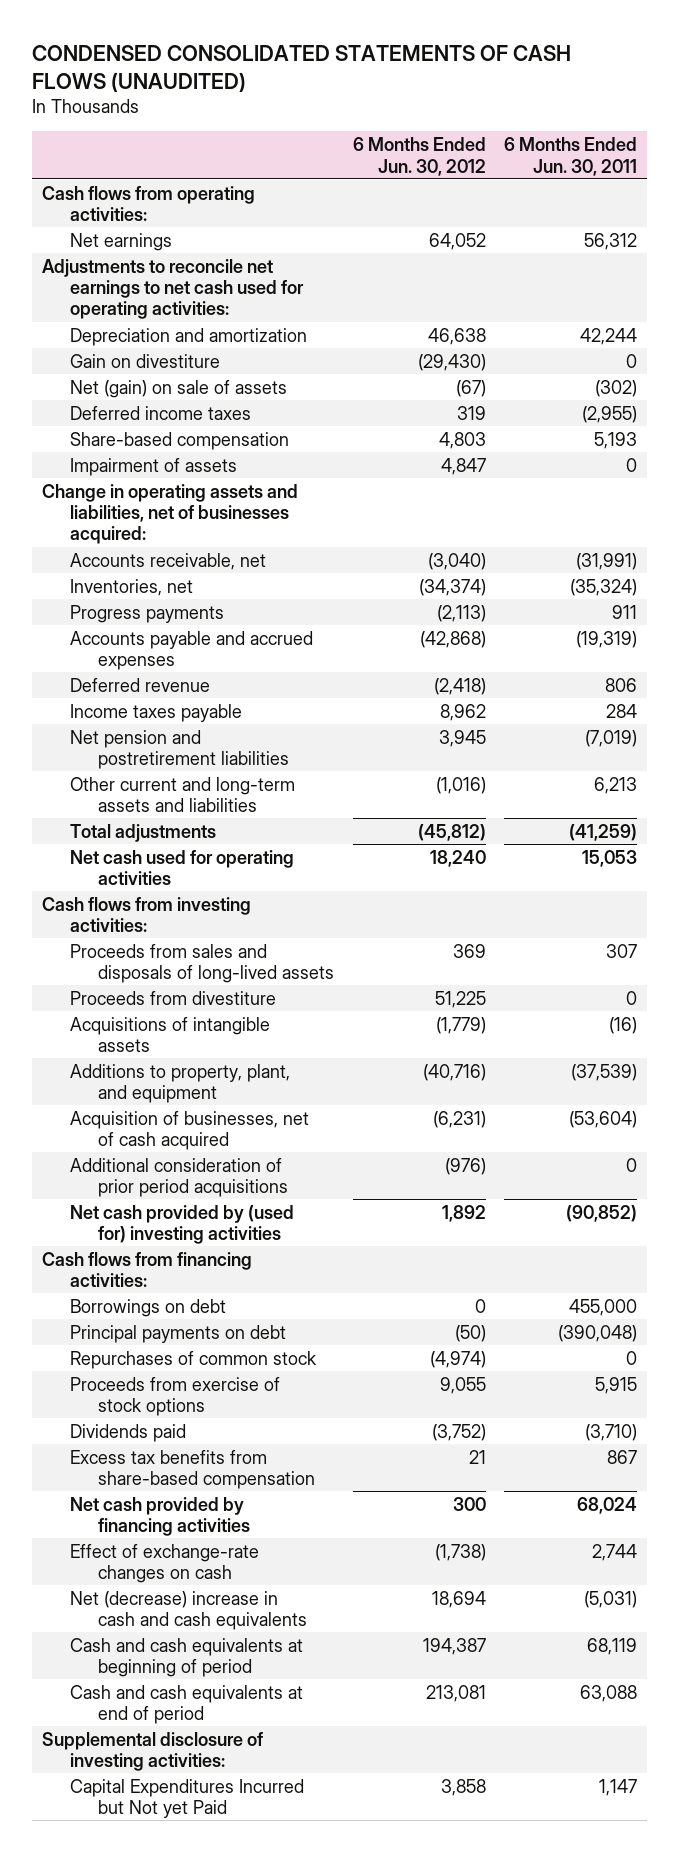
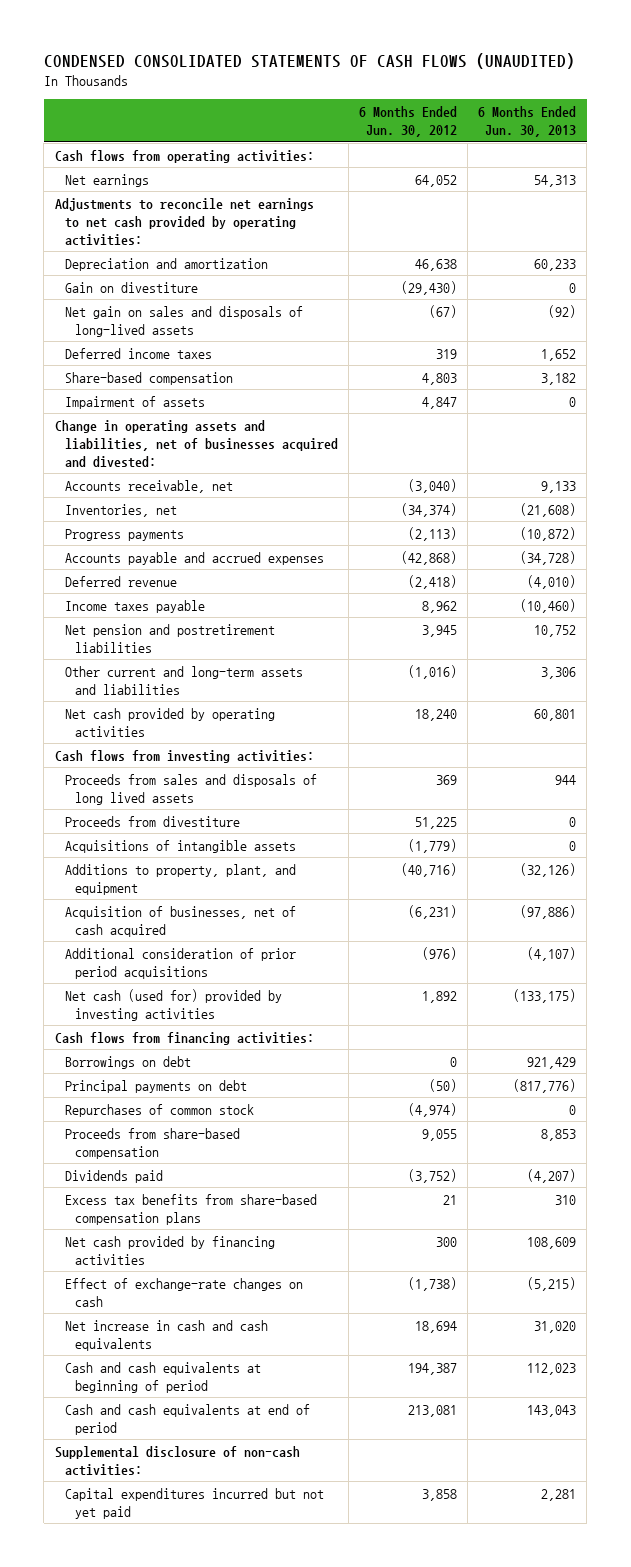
[504,137,638,176] 6 Months Ended Jun. 30, 2011 -> none
none -> [478,105,577,138] 6 Months Ended Jun. 30, 2013
[41,258,304,320] Adjustments to reconcile net earnings to net cash used for operating activities: -> [54,197,314,247] Adjustments to reconcile net earnings to net cash provided by operating activities:
[69,379,287,398] Net (gain) on sale of assets -> none
none -> [64,305,303,337] Net gain on sales and disposals of long-lived assets
[41,483,298,545] Change in operating assets and liabilities, net of businesses acquired: -> [54,419,338,469] Change in operating assets and liabilities, net of businesses acquired and divested:
[69,823,216,842] Total adjustments -> none
[69,849,294,886] Net cash used for operating activities -> [64,707,275,737] Net cash provided by operating activities
[69,943,335,984] Proceeds from sales and disposals of long-lived assets -> [64,773,317,805] Proceeds from sales and disposals of long lived assets
[69,1204,294,1245] Net cash provided by (used for) investing activities -> [64,988,282,1021] Net cash (used for) provided by investing activities
[69,1376,280,1417] Proceeds from exercise of stock options -> [64,1127,240,1159] Proceeds from share-based compensation
[69,1449,316,1490] Excess tax benefits from share-based compensation -> [64,1193,317,1225] Excess tax benefits from share-based compensation plans
[69,1590,308,1631] Net (decrease) increase in cash and cash equivalents -> [64,1319,268,1351] Net increase in cash and cash equivalents
[41,1731,263,1772] Supplemental disclosure of investing activities: -> [54,1445,300,1476] Supplemental disclosure of non-cash activities:
[69,1778,304,1819] Capital Expenditures Incurred but Not yet Paid -> [64,1487,324,1519] Capital expenditures incurred but not yet paid

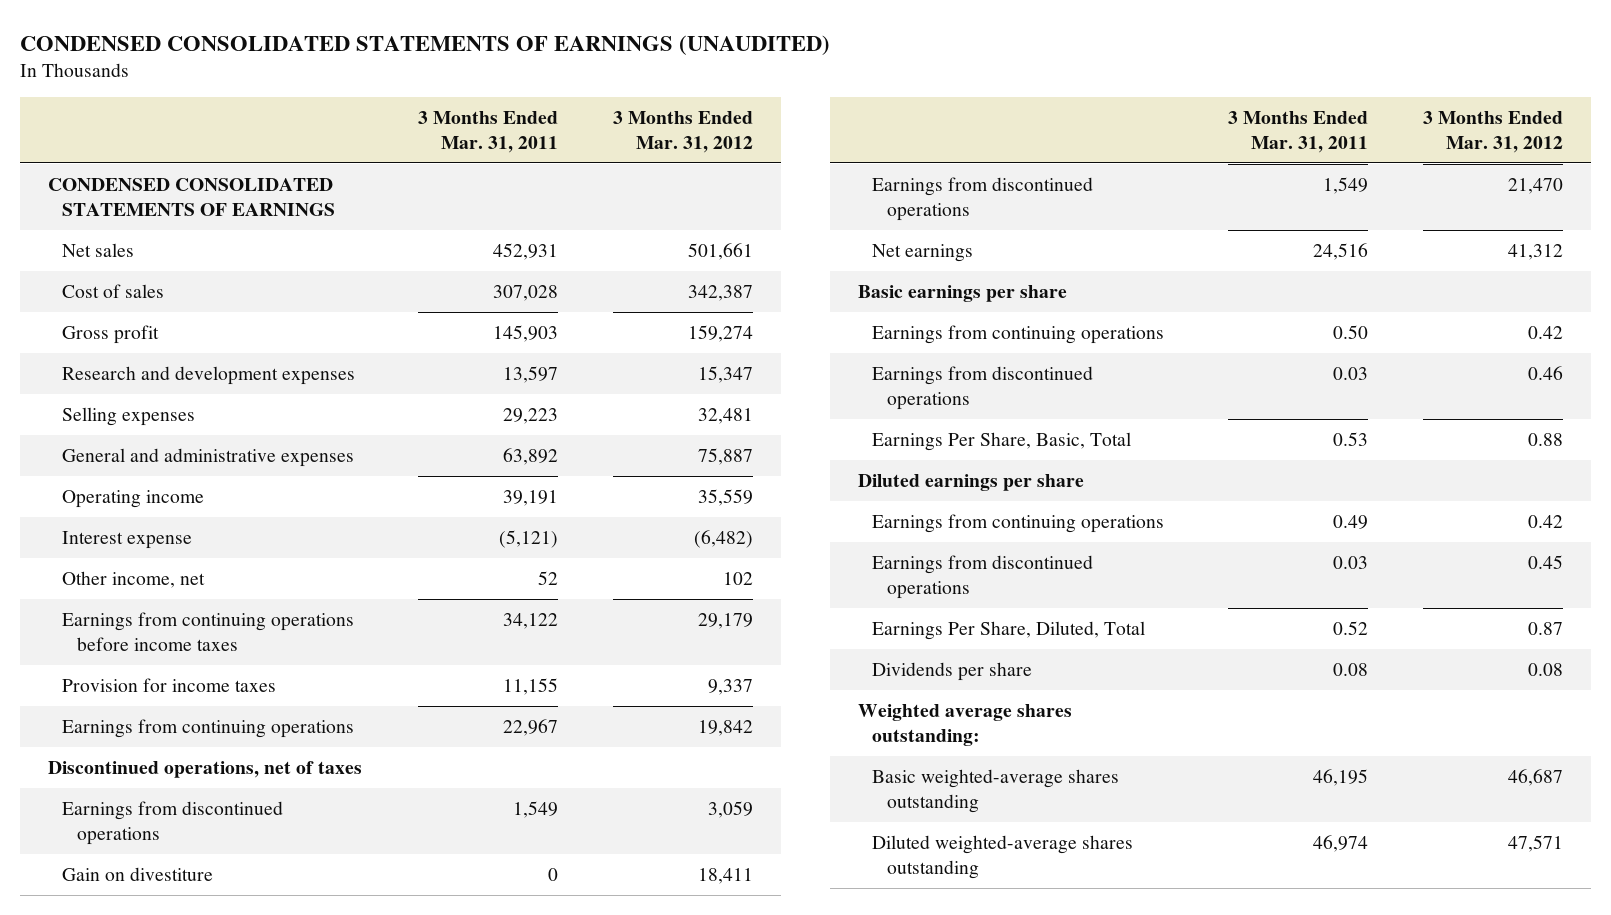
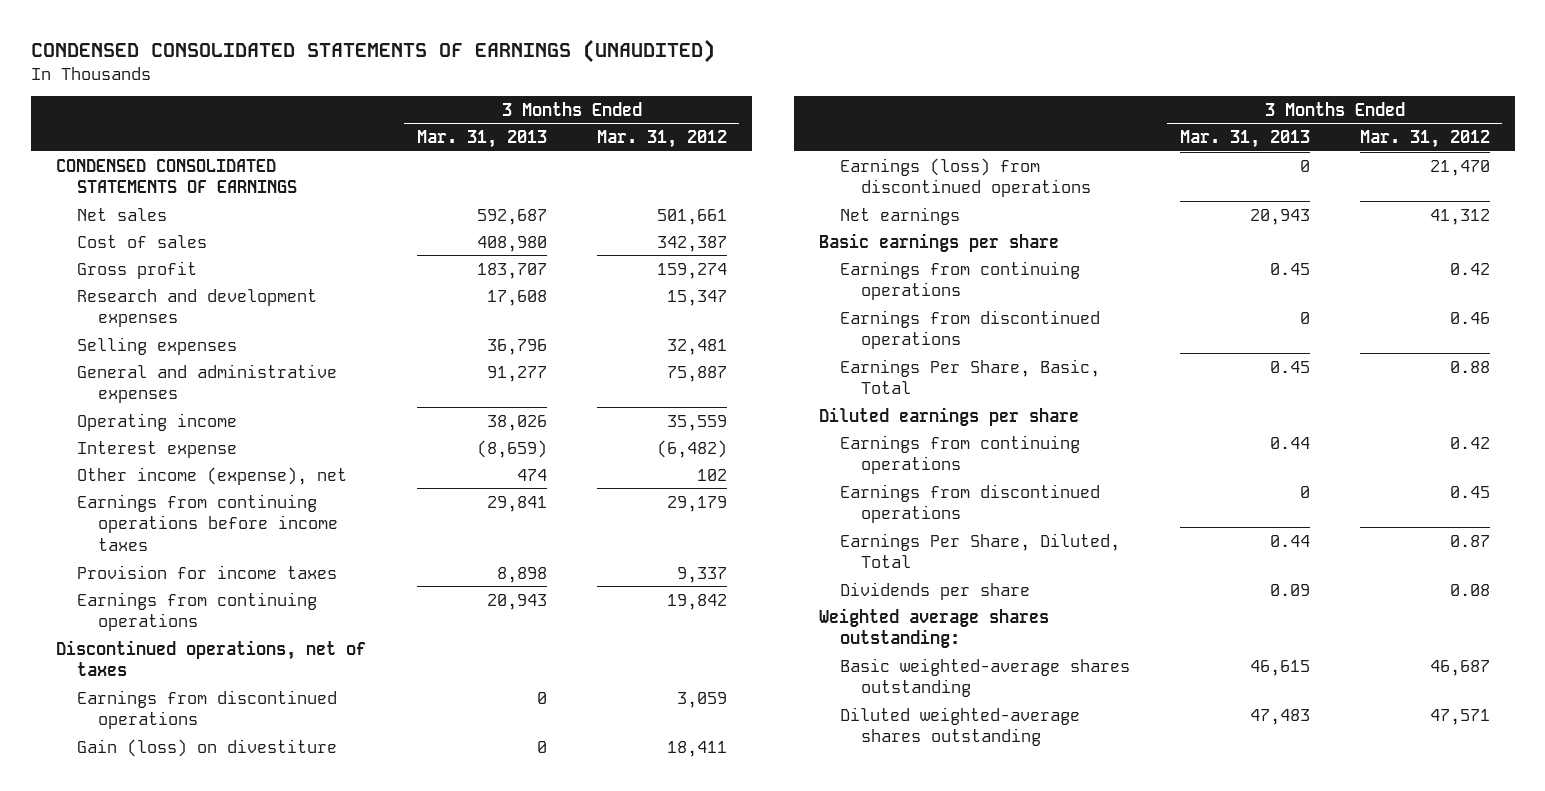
[417,110,558,153] 3 Months Ended Mar. 31, 2011 -> none
none -> [416,130,547,149] Mar. 31, 2013
[62,570,206,588] Other income, net -> [76,466,347,485] Other income (expense), net
[62,866,214,881] Gain on divestiture -> [76,738,337,757] Gain (loss) on divestiture
[872,176,1094,221] Earnings from discontinued operations -> [840,157,1092,198] Earnings (loss) from discontinued operations

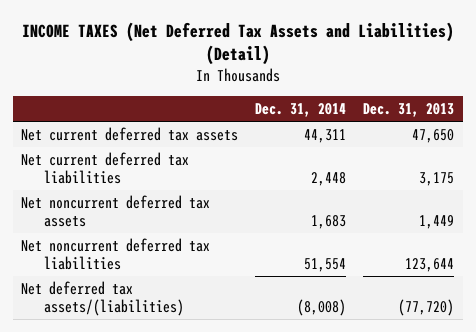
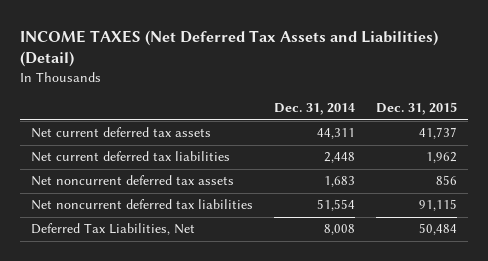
[363,103,455,118] Dec. 31, 2013 -> none
none -> [376,102,458,116] Dec. 31, 2015
[21,280,184,317] Net deferred tax assets/(liabilities) -> [30,223,195,236] Deferred Tax Liabilities, Net
[297,299,347,317] (8,008) -> [323,224,355,236] 8,008

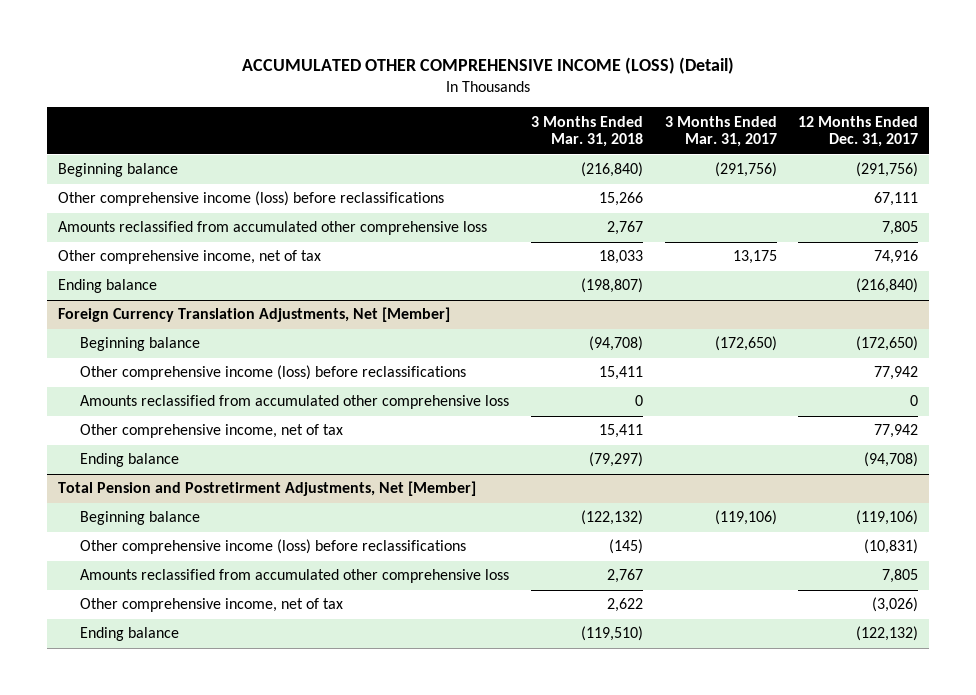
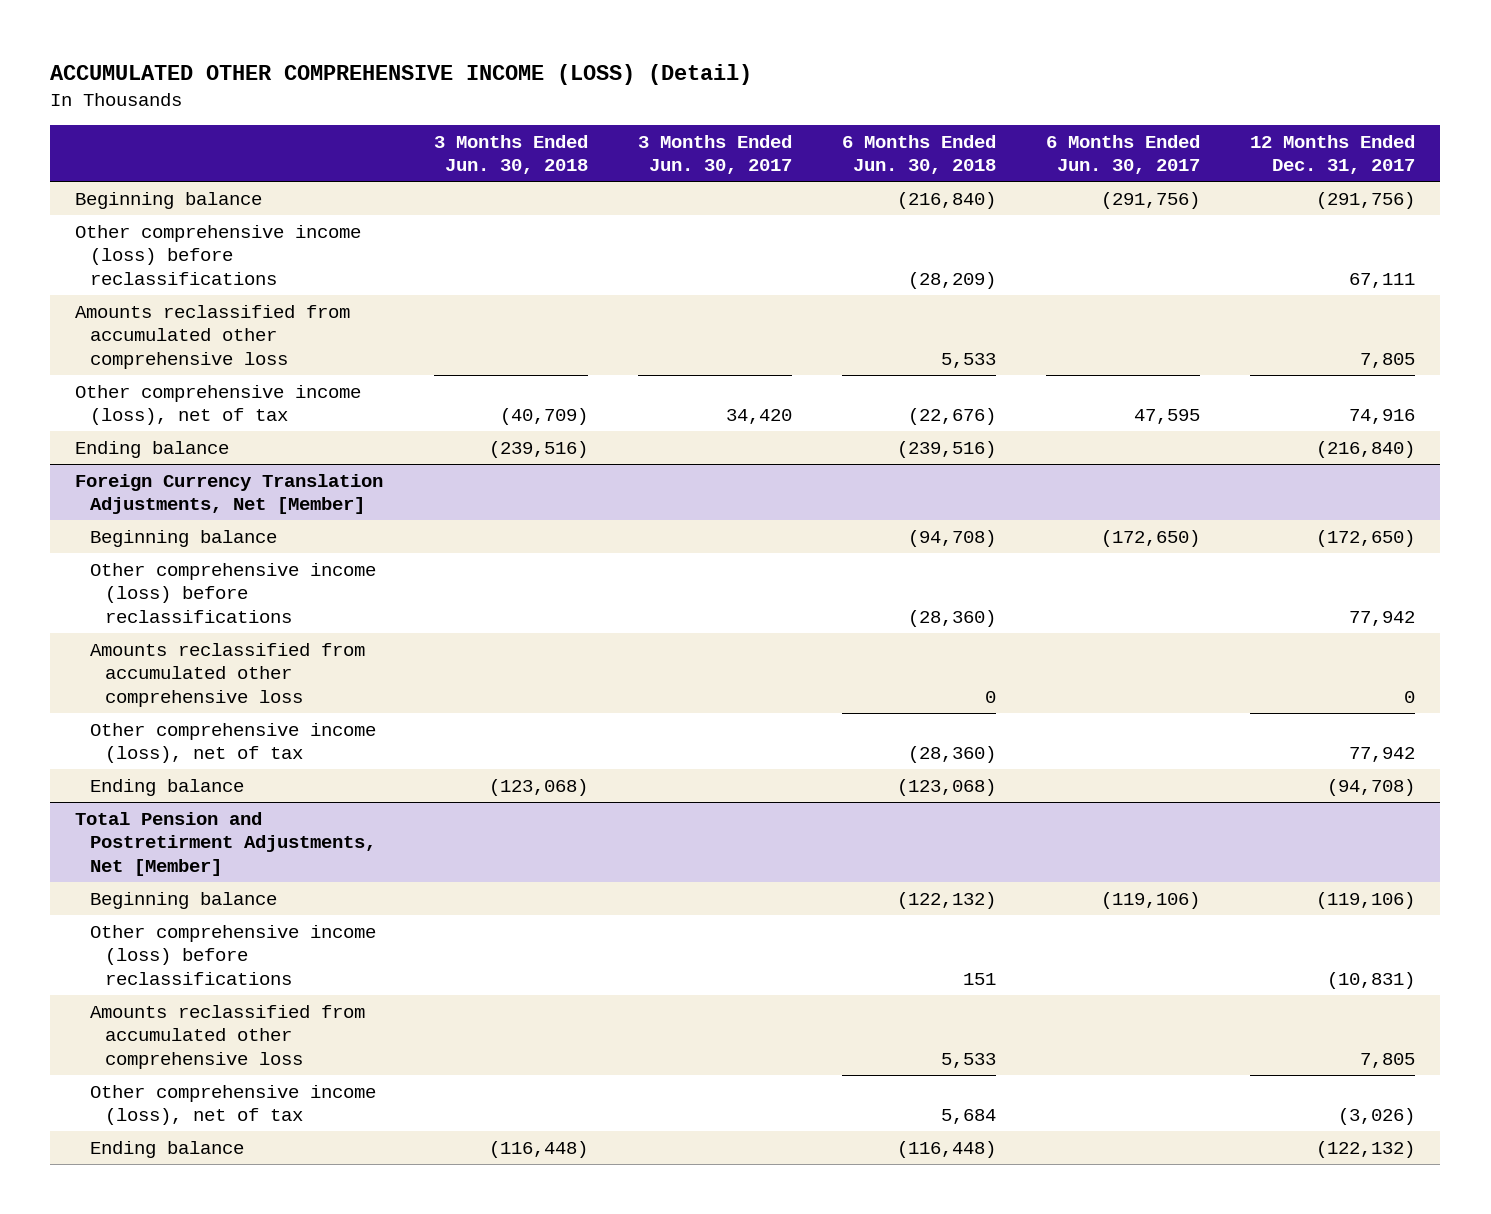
[531,115,644,148] 3 Months Ended Mar. 31, 2018 -> none
[664,115,777,148] 3 Months Ended Mar. 31, 2017 -> none
none -> [433,134,588,175] 3 Months Ended Jun. 30, 2018
none -> [637,134,792,175] 3 Months Ended Jun. 30, 2017
none -> [841,134,996,175] 6 Months Ended Jun. 30, 2018
none -> [1046,134,1201,175] 6 Months Ended Jun. 30, 2017
[57,250,321,265] Other comprehensive income, net of tax -> [75,384,362,426] Other comprehensive income (loss), net of tax
[80,424,344,439] Other comprehensive income, net of tax -> [90,722,377,764] Other comprehensive income (loss), net of tax
[80,598,344,613] Other comprehensive income, net of tax -> [90,1084,377,1126] Other comprehensive income (loss), net of tax

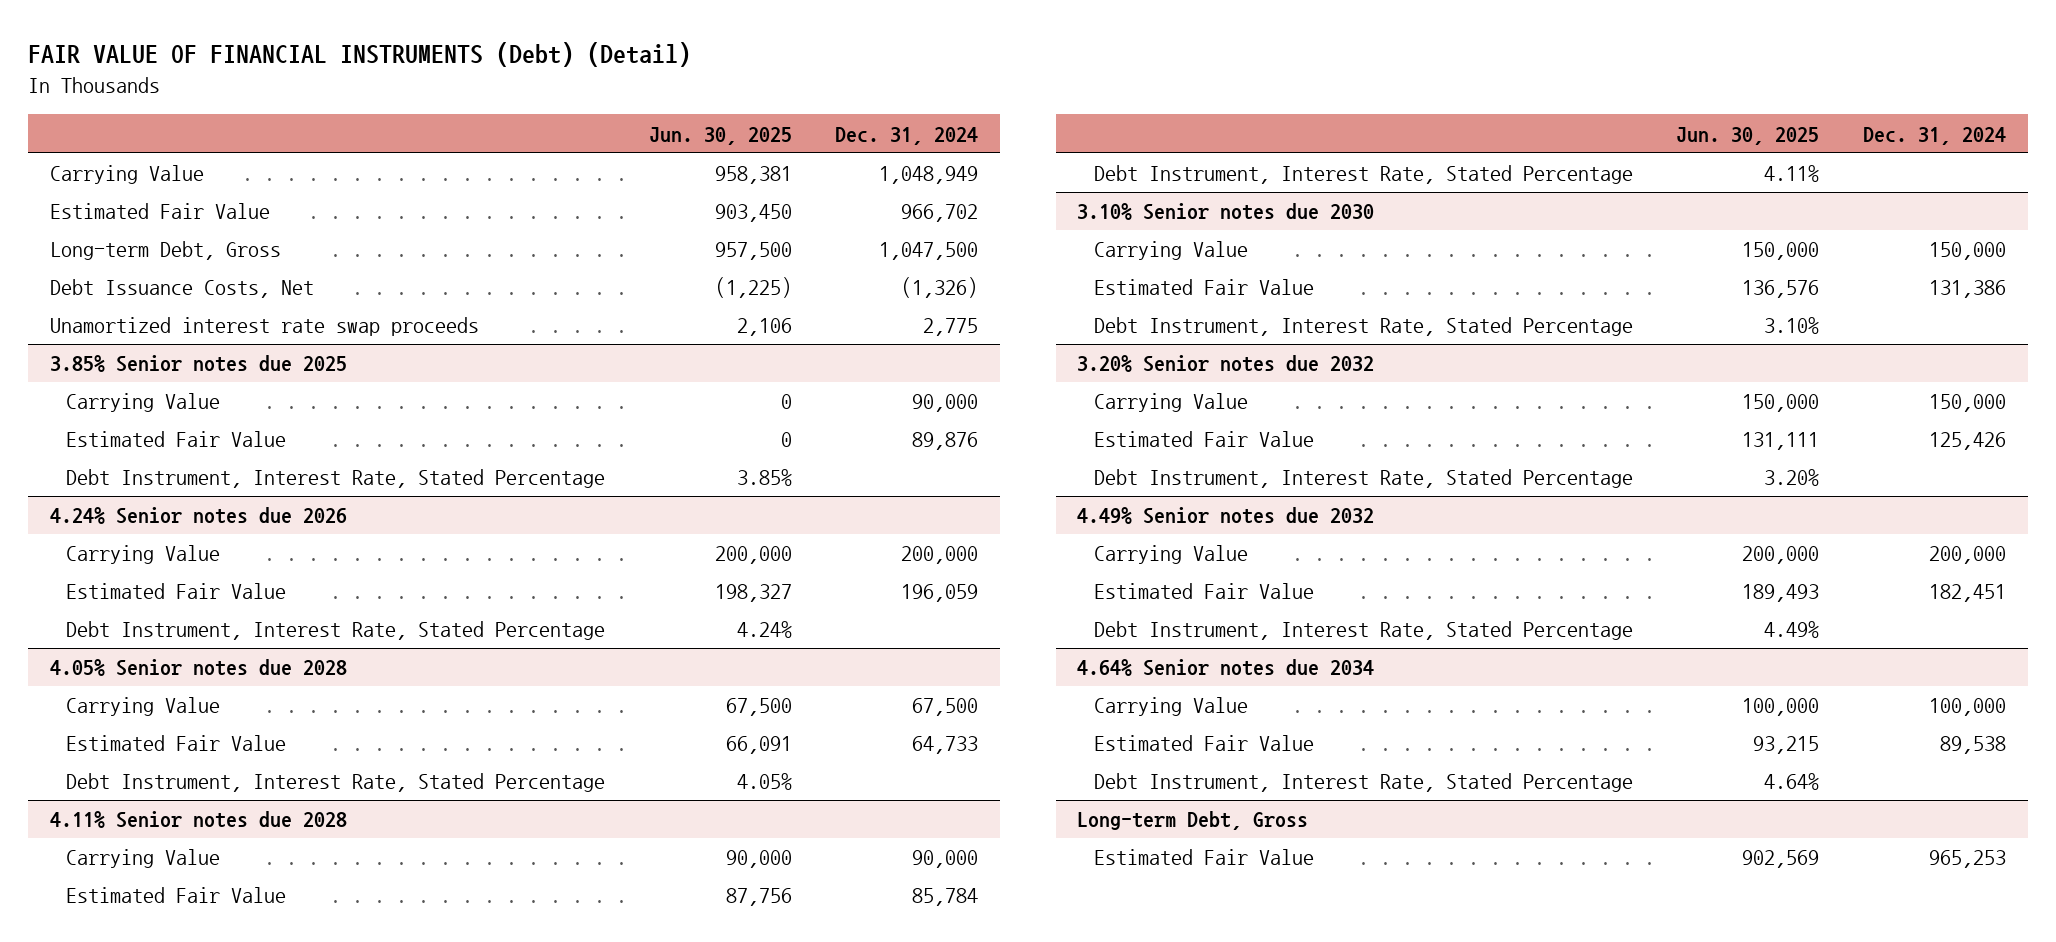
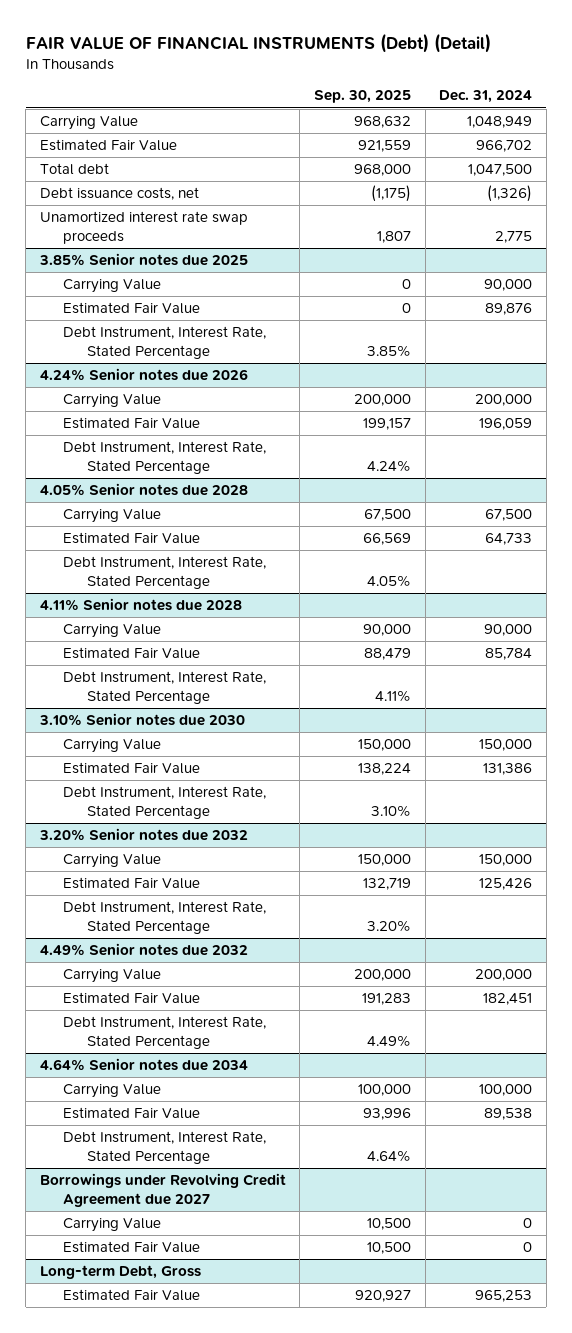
[648,126,792,145] Jun. 30, 2025 -> none
none -> [313,90,411,104] Sep. 30, 2025
[49,241,281,261] Long-term Debt, Gross -> [39,163,109,176] Total debt
[49,279,314,299] Debt Issuance Costs, Net -> [39,187,199,201] Debt issuance costs, net
none -> [39,1173,286,1207] Borrowings under Revolving Credit Agreement due 2027
none -> [63,1218,162,1233] Carrying Value
none -> [63,1241,201,1254] Estimated Fair Value

